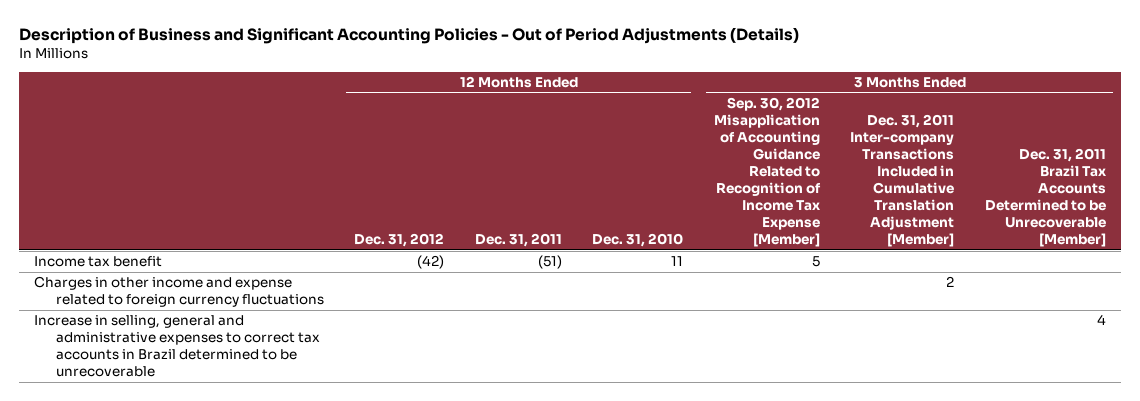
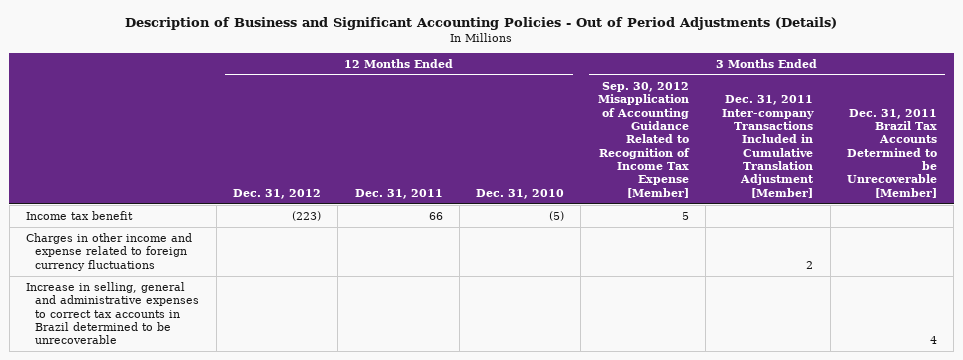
[417,255,445,270] (42) -> [291,211,321,222] (223)
[537,255,562,270] (51) -> [428,212,443,221] 66
[671,256,684,267] 11 -> [549,211,565,222] (5)

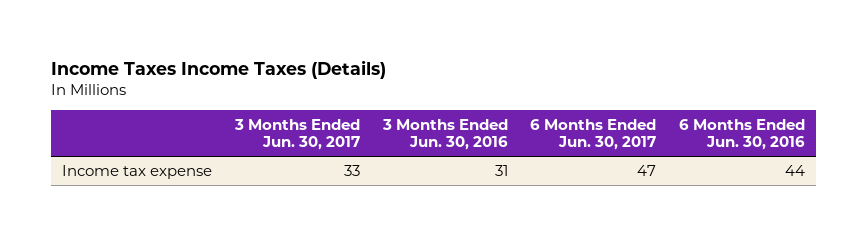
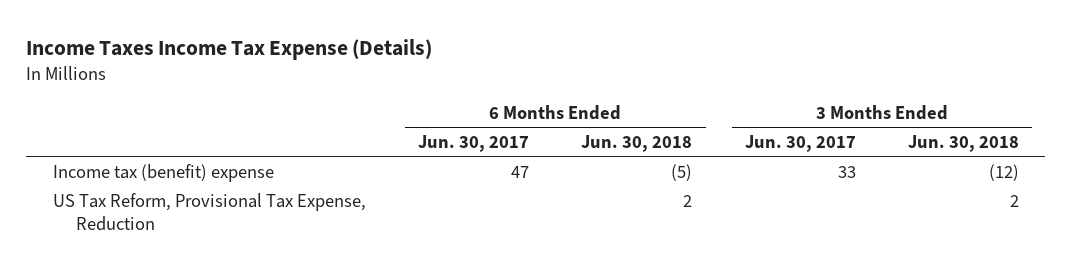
[51,59,387,79] Income Taxes Income Taxes (Details) -> [26,39,433,61] Income Taxes Income Tax Expense (Details)
[381,118,508,151] 3 Months Ended Jun. 30, 2016 -> none
[678,118,805,151] 6 Months Ended Jun. 30, 2016 -> none
none -> [581,135,693,153] Jun. 30, 2018
none -> [908,135,1020,153] Jun. 30, 2018
[62,165,213,180] Income tax expense -> [52,163,274,182] Income tax (benefit) expense
none -> [52,192,366,231] US Tax Reform, Provisional Tax Expense, Reduction

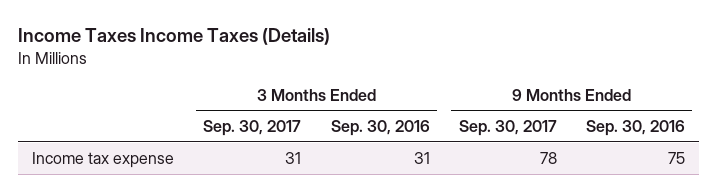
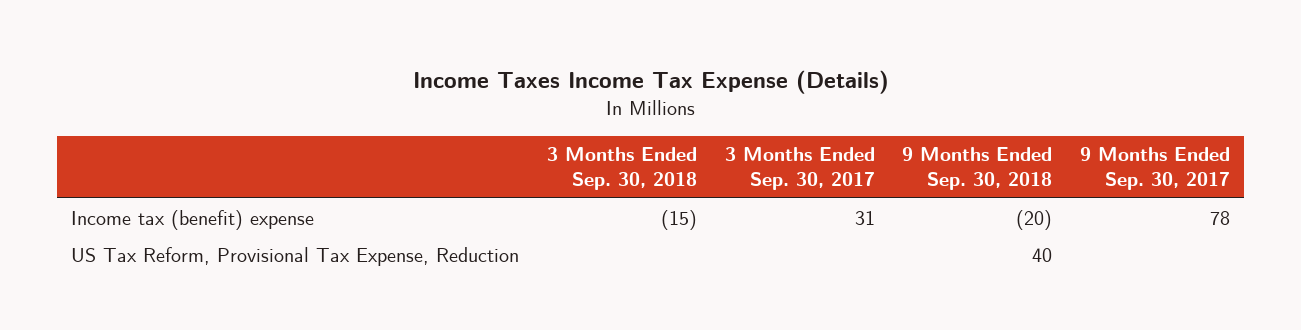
[17,28,330,46] Income Taxes Income Taxes (Details) -> [412,70,889,95] Income Taxes Income Tax Expense (Details)
[330,119,430,136] Sep. 30, 2016 -> none
[585,119,685,136] Sep. 30, 2016 -> none
none -> [546,147,697,191] 3 Months Ended Sep. 30, 2018
none -> [902,147,1053,191] 9 Months Ended Sep. 30, 2018
[32,152,175,169] Income tax expense -> [70,209,314,230] Income tax (benefit) expense
none -> [70,246,519,266] US Tax Reform, Provisional Tax Expense, Reduction

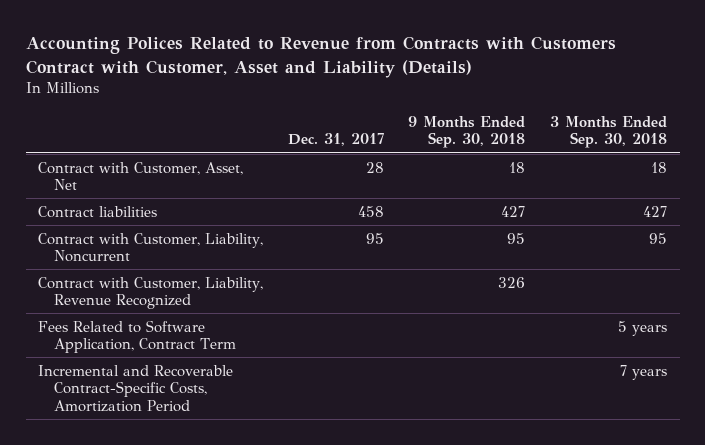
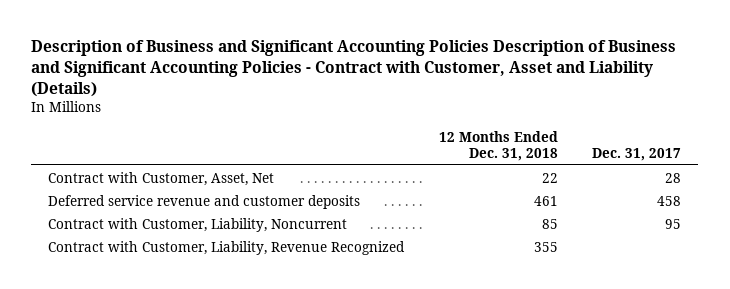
[25,36,616,78] Accounting Polices Related to Revenue from Contracts with Customers Contract with Customer, Asset and Liability (Details) -> [31,40,677,97] Description of Business and Significant Accounting Policies Description of Business and Significant Accounting Policies - Contract with Customer, Asset and Liability (Details)
[408,116,526,149] 9 Months Ended Sep. 30, 2018 -> none
[550,116,668,149] 3 Months Ended Sep. 30, 2018 -> none
none -> [438,131,558,161] 12 Months Ended Dec. 31, 2018
[37,205,157,218] Contract liabilities -> [48,194,361,209] Deferred service revenue and customer deposits
[37,319,237,354] Fees Related to Software Application, Contract Term -> none
[37,364,233,412] Incremental and Recoverable Contract-Specific Costs, Amortization Period -> none

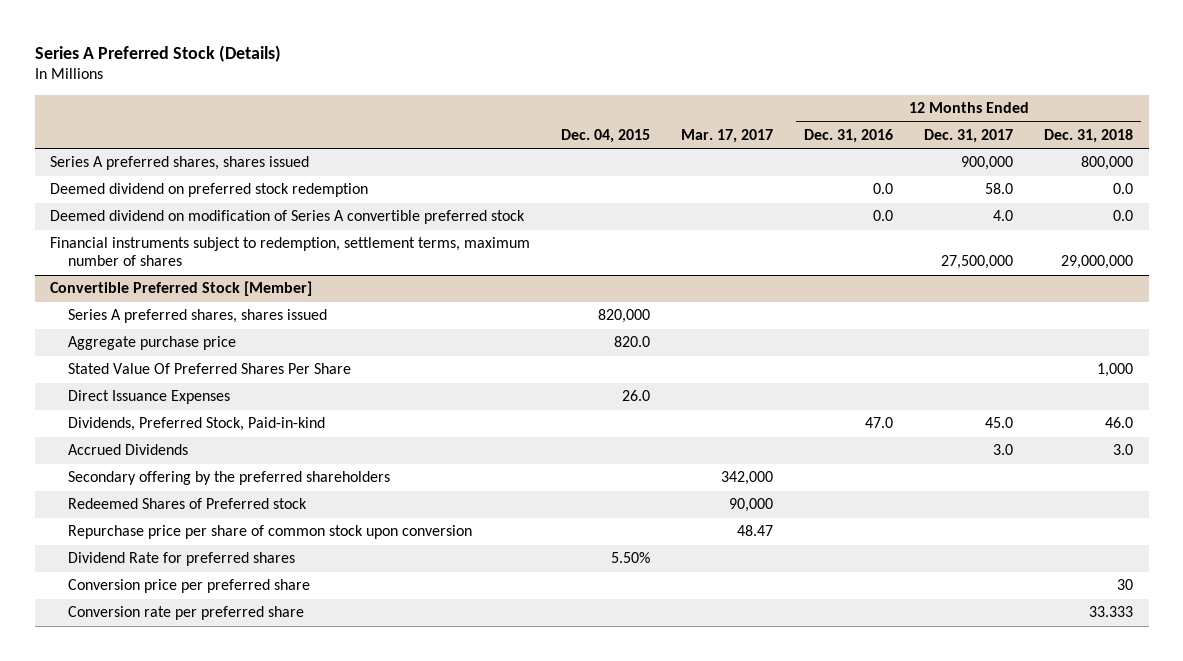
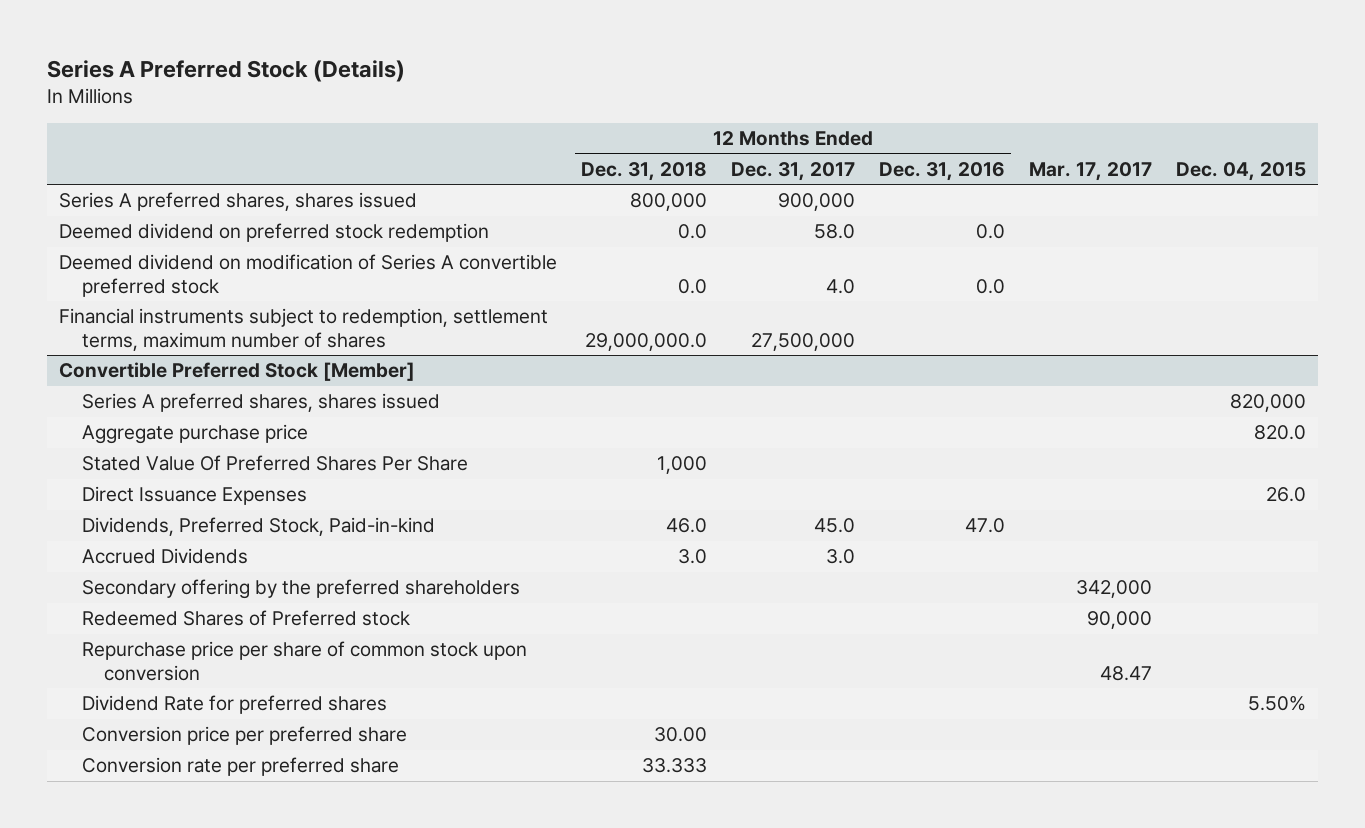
[1061,255,1134,270] 29,000,000 -> [584,332,707,351] 29,000,000.0
[1117,579,1134,591] 30 -> [653,727,707,743] 30.00

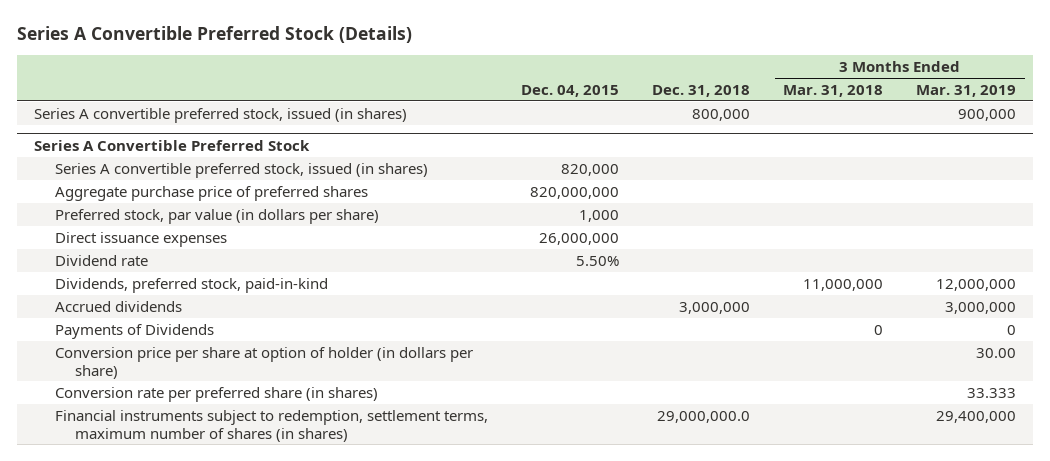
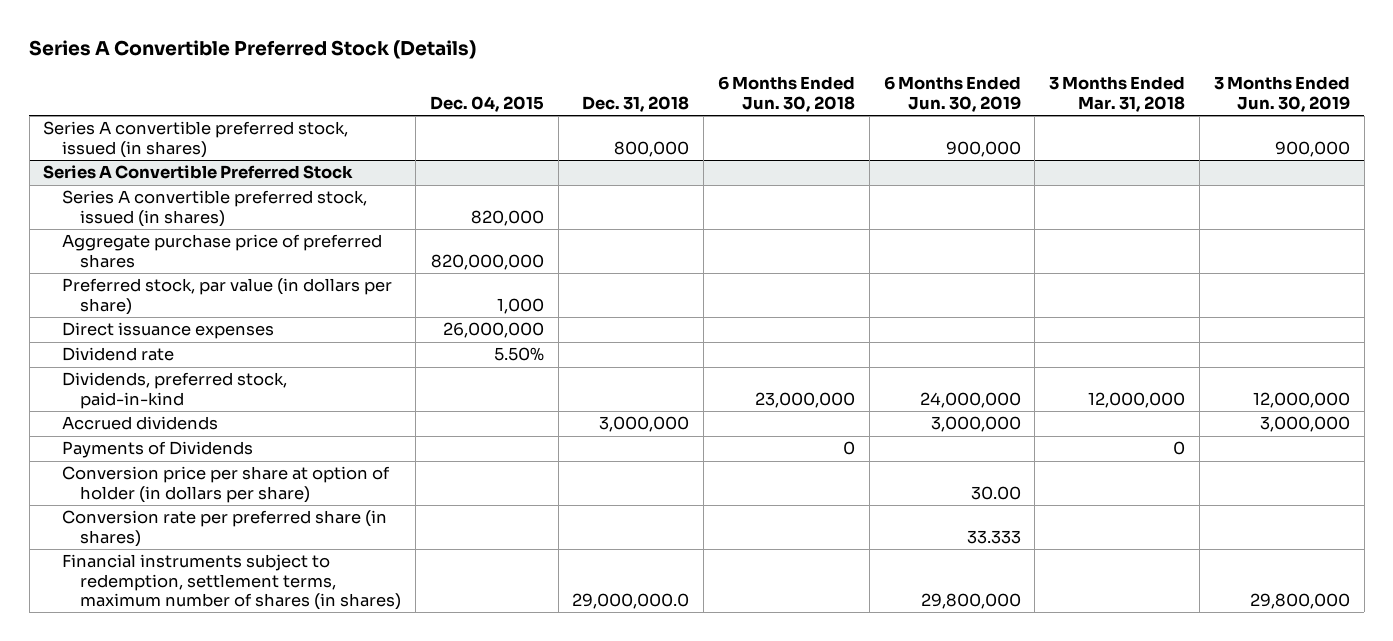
[916,84,1017,97] Mar. 31, 2019 -> none
none -> [718,76,856,112] 6 Months Ended Jun. 30, 2018
none -> [883,76,1021,112] 6 Months Ended Jun. 30, 2019
none -> [1213,76,1350,112] 3 Months Ended Jun. 30, 2019
[803,278,884,291] 11,000,000 -> [1088,391,1186,408] 12,000,000

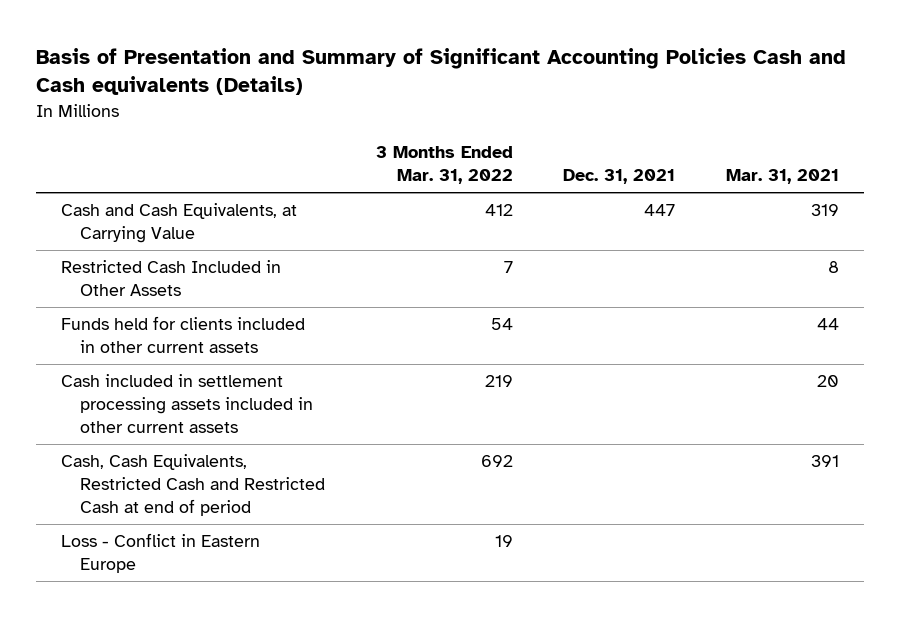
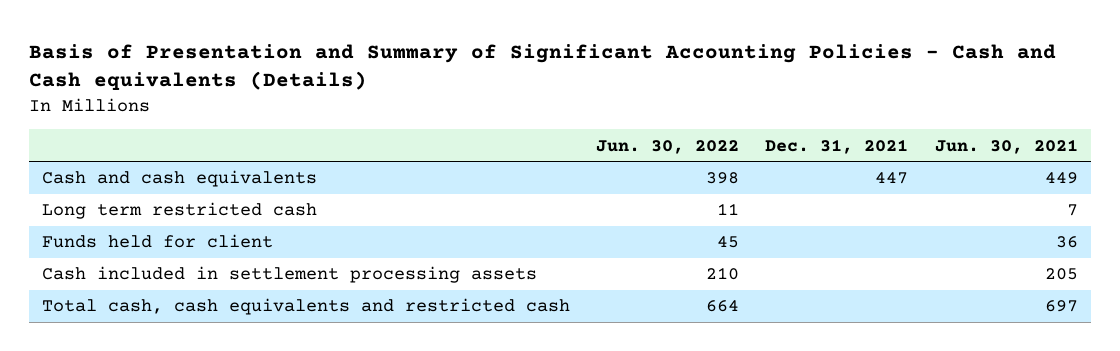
[35,47,846,96] Basis of Presentation and Summary of Significant Accounting Policies Cash and Cash equivalents (Details) -> [29,43,1057,91] Basis of Presentation and Summary of Significant Accounting Policies - Cash and Cash equivalents (Details)
[375,146,513,185] 3 Months Ended Mar. 31, 2022 -> none
[725,169,839,185] Mar. 31, 2021 -> none
none -> [596,139,740,154] Jun. 30, 2022
none -> [934,138,1078,154] Jun. 30, 2021
[60,533,260,574] Loss - Conflict in Eastern Europe -> none
[60,203,297,244] Cash and Cash Equivalents, at Carrying Value -> [42,170,318,188] Cash and cash equivalents
[60,260,281,297] Restricted Cash Included in Other Assets -> [42,202,318,220] Long term restricted cash
[60,316,305,354] Funds held for clients included in other current assets -> [42,234,274,249] Funds held for client
[60,374,314,433] Cash included in settlement processing assets included in other current assets -> [42,266,538,284] Cash included in settlement processing assets
[60,454,326,516] Cash, Cash Equivalents, Restricted Cash and Restricted Cash at end of period -> [42,298,571,316] Total cash, cash equivalents and restricted cash

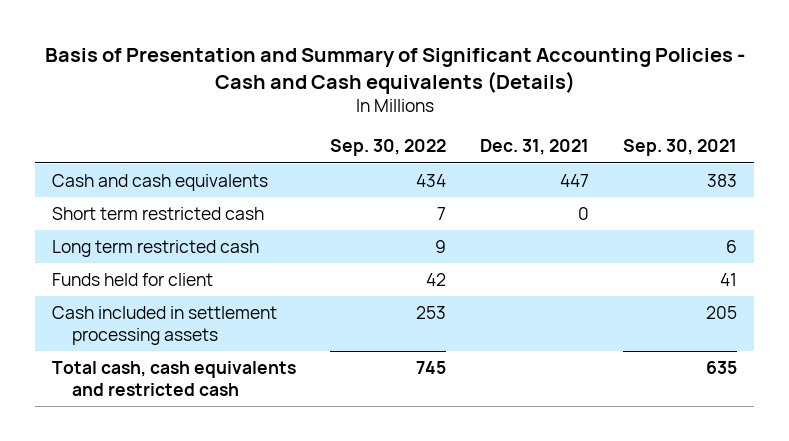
[596,139,740,154] Jun. 30, 2022 -> none
[934,138,1078,154] Jun. 30, 2021 -> none
none -> [330,139,447,157] Sep. 30, 2022
none -> [623,139,738,157] Sep. 30, 2021
none -> [51,206,264,220] Short term restricted cash

